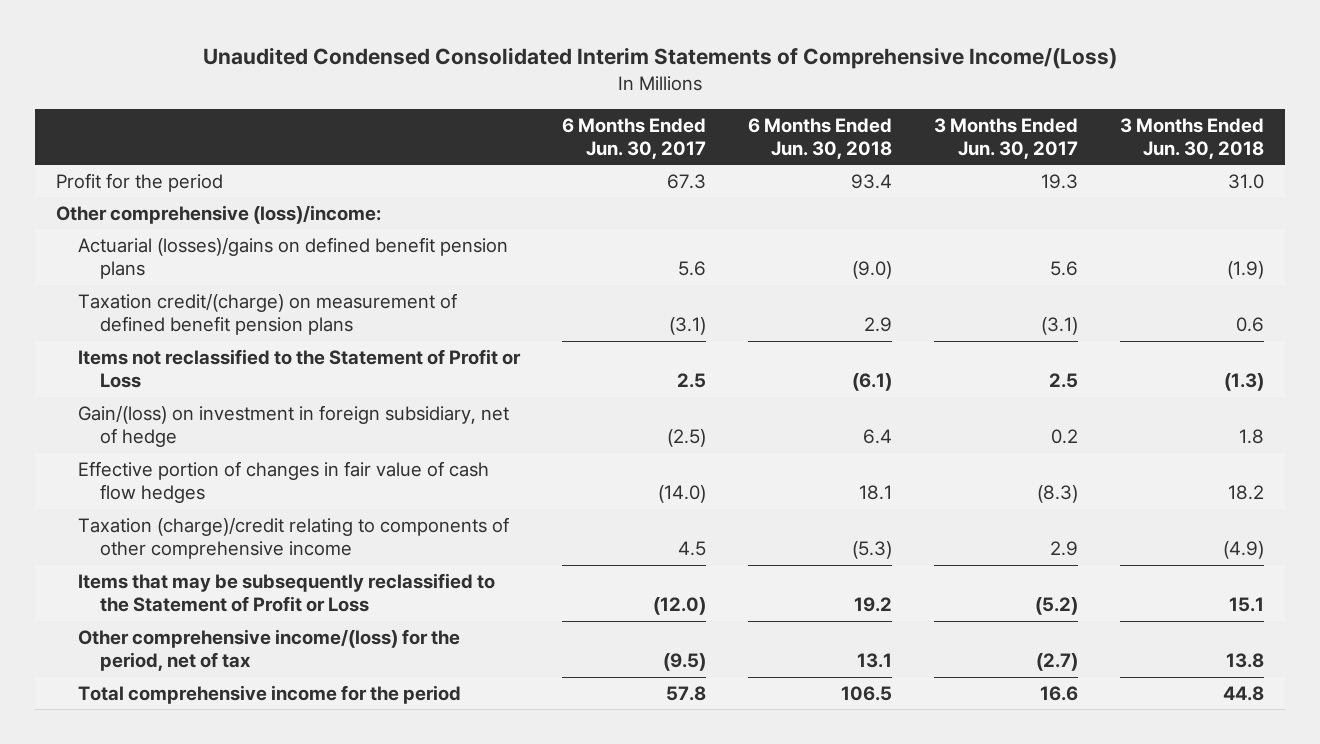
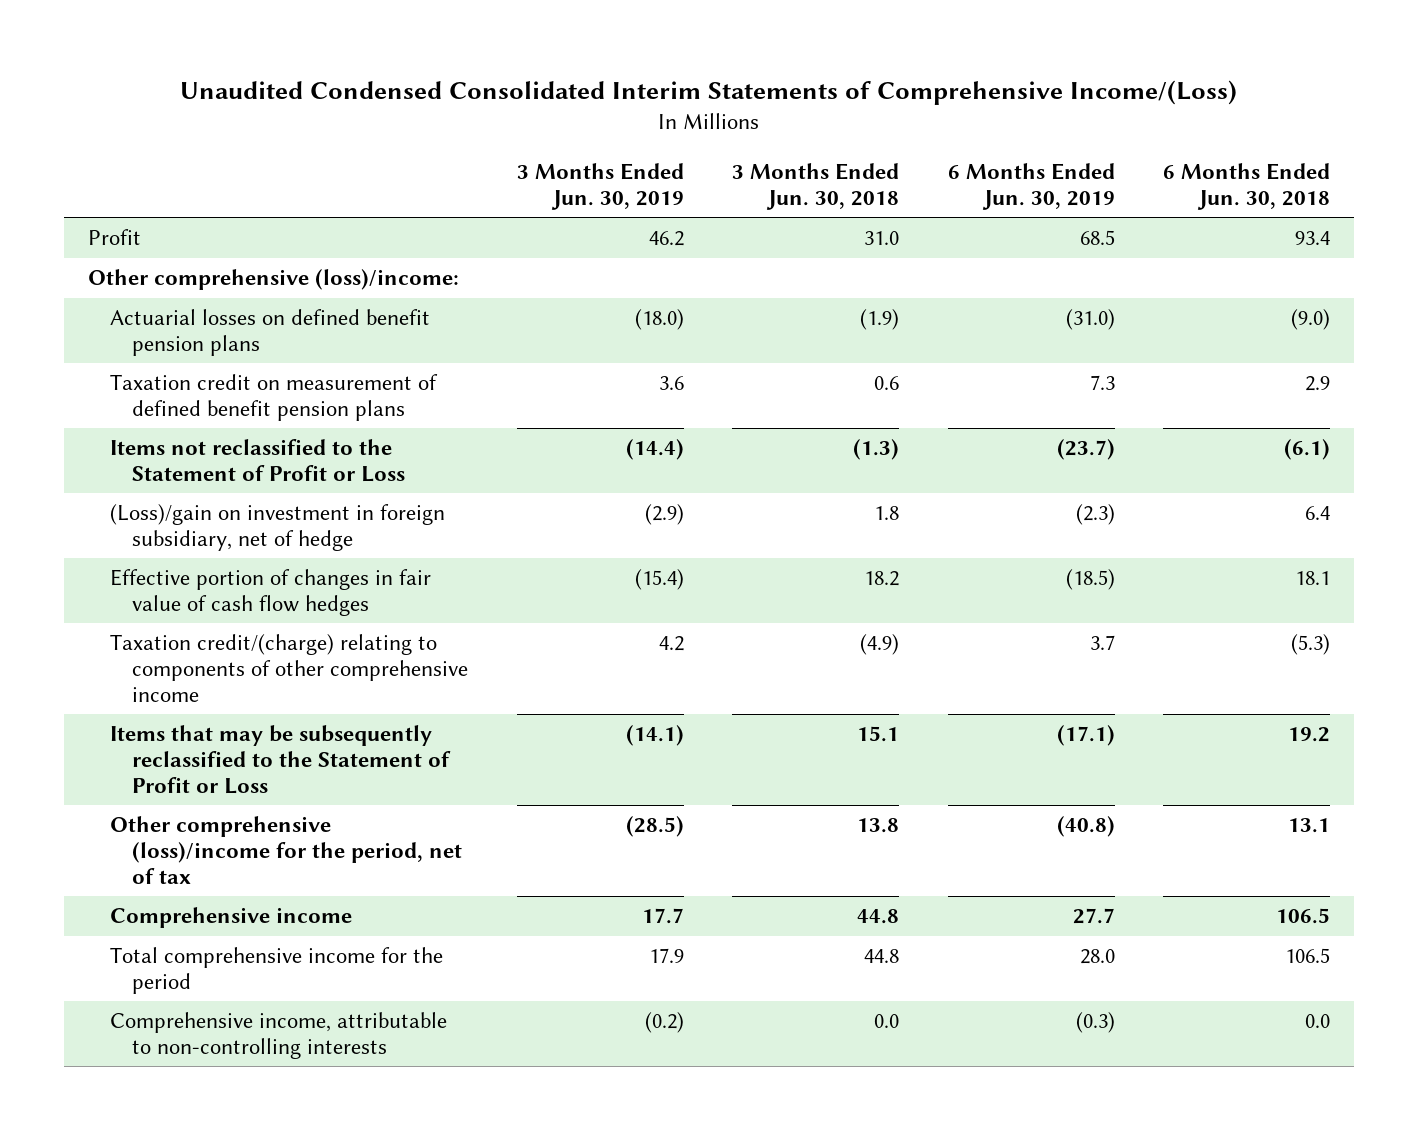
[561,117,706,160] 6 Months Ended Jun. 30, 2017 -> none
[933,117,1078,160] 3 Months Ended Jun. 30, 2017 -> none
none -> [516,162,684,210] 3 Months Ended Jun. 30, 2019
none -> [947,162,1115,210] 6 Months Ended Jun. 30, 2019
[56,172,224,192] Profit for the period -> [88,229,142,246] Profit
[77,236,508,280] Actuarial (losses)/gains on defined benefit pension plans -> [110,309,431,357] Actuarial losses on defined benefit pension plans
[77,292,457,336] Taxation credit/(charge) on measurement of defined benefit pension plans -> [110,374,439,422] Taxation credit on measurement of defined benefit pension plans
[77,404,509,448] Gain/(loss) on investment in foreign subsidiary, net of hedge -> [110,504,446,552] (Loss)/gain on investment in foreign subsidiary, net of hedge
[77,516,509,560] Taxation (charge)/credit relating to components of other comprehensive income -> [110,634,469,703] Taxation credit/(charge) relating to components of other comprehensive income
[77,628,460,672] Other comprehensive income/(loss) for the period, net of tax -> [110,816,463,885] Other comprehensive (loss)/income for the period, net of tax
none -> [110,907,353,929] Comprehensive income
none -> [110,1012,448,1060] Comprehensive income, attributable to non-controlling interests

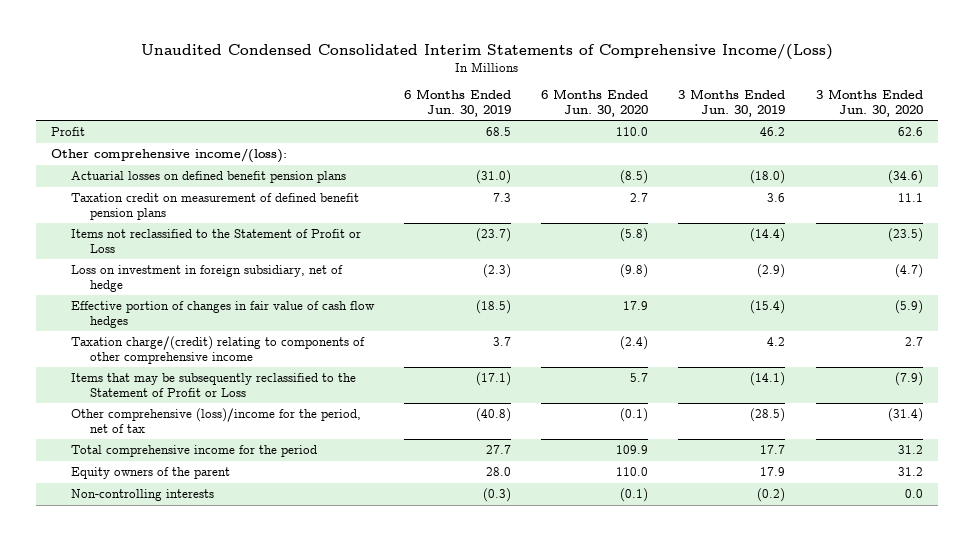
[732,162,900,210] 3 Months Ended Jun. 30, 2018 -> none
[1162,162,1330,210] 6 Months Ended Jun. 30, 2018 -> none
none -> [541,89,649,117] 6 Months Ended Jun. 30, 2020
none -> [815,89,923,117] 3 Months Ended Jun. 30, 2020
[88,269,460,291] Other comprehensive (loss)/income: -> [50,148,287,164] Other comprehensive income/(loss):
[110,504,446,552] (Loss)/gain on investment in foreign subsidiary, net of hedge -> [70,265,343,292] Loss on investment in foreign subsidiary, net of hedge
[110,634,469,703] Taxation credit/(charge) relating to components of other comprehensive income -> [70,336,365,364] Taxation charge/(credit) relating to components of other comprehensive income
[110,907,353,929] Comprehensive income -> [70,445,317,458] Total comprehensive income for the period
[110,947,444,995] Total comprehensive income for the period -> [70,467,230,480] Equity owners of the parent
[110,1012,448,1060] Comprehensive income, attributable to non-controlling interests -> [70,489,214,502] Non-controlling interests

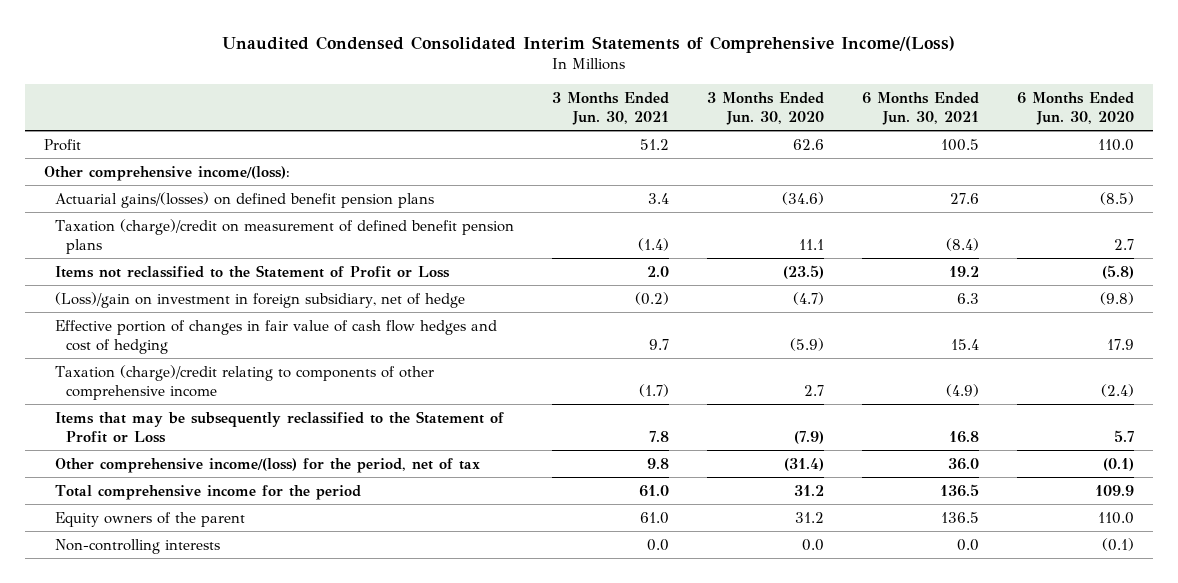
[403,89,511,117] 6 Months Ended Jun. 30, 2019 -> none
[678,89,786,117] 3 Months Ended Jun. 30, 2019 -> none
none -> [551,91,669,126] 3 Months Ended Jun. 30, 2021
none -> [861,91,979,126] 6 Months Ended Jun. 30, 2021
[70,171,346,184] Actuarial losses on defined benefit pension plans -> [54,191,434,208] Actuarial gains/(losses) on defined benefit pension plans
[70,193,359,220] Taxation credit on measurement of defined benefit pension plans -> [54,218,514,255] Taxation (charge)/credit on measurement of defined benefit pension plans
[70,265,343,292] Loss on investment in foreign subsidiary, net of hedge -> [54,291,465,308] (Loss)/gain on investment in foreign subsidiary, net of hedge
[70,301,375,328] Effective portion of changes in fair value of cash flow hedges -> [54,319,497,355] Effective portion of changes in fair value of cash flow hedges and cost of hedging
[70,336,365,364] Taxation charge/(credit) relating to components of other comprehensive income -> [54,364,434,401] Taxation (charge)/credit relating to components of other comprehensive income
[70,408,361,433] Other comprehensive (loss)/income for the period, net of tax -> [54,457,480,473] Other comprehensive income/(loss) for the period, net of tax

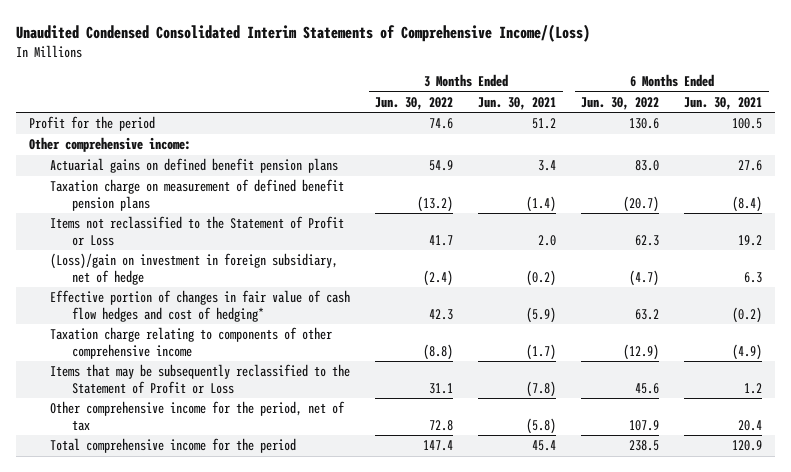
[706,91,824,126] 3 Months Ended Jun. 30, 2020 -> none
[1016,91,1134,126] 6 Months Ended Jun. 30, 2020 -> none
none -> [375,96,454,110] Jun. 30, 2022
none -> [581,96,660,110] Jun. 30, 2022
[43,138,81,151] Profit -> [28,116,155,132] Profit for the period
[43,165,290,181] Other comprehensive income/(loss): -> [28,137,191,153] Other comprehensive income:
[54,191,434,208] Actuarial gains/(losses) on defined benefit pension plans -> [50,158,339,174] Actuarial gains on defined benefit pension plans
[54,218,514,255] Taxation (charge)/credit on measurement of defined benefit pension plans -> [50,179,345,211] Taxation charge on measurement of defined benefit pension plans
[54,511,245,527] Equity owners of the parent -> none
[54,538,220,554] Non-controlling interests -> none
[54,319,497,355] Effective portion of changes in fair value of cash flow hedges and cost of hedging -> [50,290,351,322] Effective portion of changes in fair value of cash flow hedges and cost of hedging*
[648,339,669,351] 9.7 -> [526,306,557,323] (5.9)
[950,339,979,351] 15.4 -> [732,306,763,323] (0.2)
[54,364,434,401] Taxation (charge)/credit relating to components of other comprehensive income -> [50,327,333,359] Taxation charge relating to components of other comprehensive income
[648,431,669,443] 7.8 -> [526,380,557,397] (7.8)
[948,431,979,444] 16.8 -> [744,382,763,394] 1.2
[54,457,480,473] Other comprehensive income/(loss) for the period, net of tax -> [50,401,346,431] Other comprehensive income for the period, net of tax
[646,457,669,469] 9.8 -> [526,417,557,434] (5.8)
[947,457,979,470] 36.0 -> [738,419,763,431] 20.4
[638,484,669,497] 61.0 -> [532,440,557,452] 45.4
[939,483,979,497] 136.5 -> [732,440,763,452] 120.9

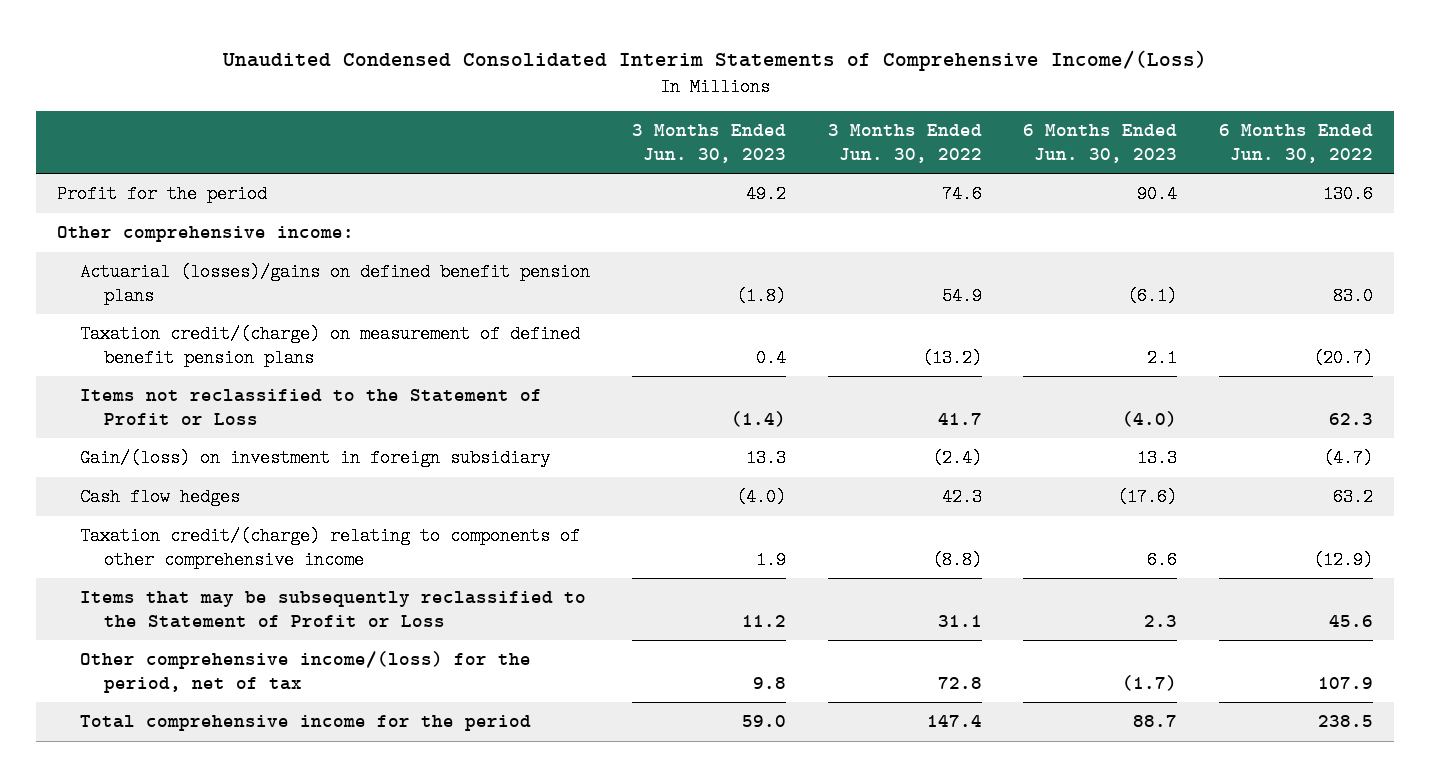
[478,96,557,110] Jun. 30, 2021 -> none
[684,96,763,110] Jun. 30, 2021 -> none
none -> [631,124,786,163] 3 Months Ended Jun. 30, 2023
none -> [1023,124,1178,163] 6 Months Ended Jun. 30, 2023
[50,158,339,174] Actuarial gains on defined benefit pension plans -> [80,263,591,305] Actuarial (losses)/gains on defined benefit pension plans
[50,179,345,211] Taxation charge on measurement of defined benefit pension plans -> [80,325,581,367] Taxation credit/(charge) on measurement of defined benefit pension plans
[50,253,339,285] (Loss)/gain on investment in foreign subsidiary, net of hedge -> [80,449,551,468] Gain/(loss) on investment in foreign subsidiary
[50,290,351,322] Effective portion of changes in fair value of cash flow hedges and cost of hedging* -> [80,488,241,507] Cash flow hedges
[50,327,333,359] Taxation charge relating to components of other comprehensive income -> [80,527,581,569] Taxation credit/(charge) relating to components of other comprehensive income
[50,401,346,431] Other comprehensive income for the period, net of tax -> [80,651,532,693] Other comprehensive income/(loss) for the period, net of tax

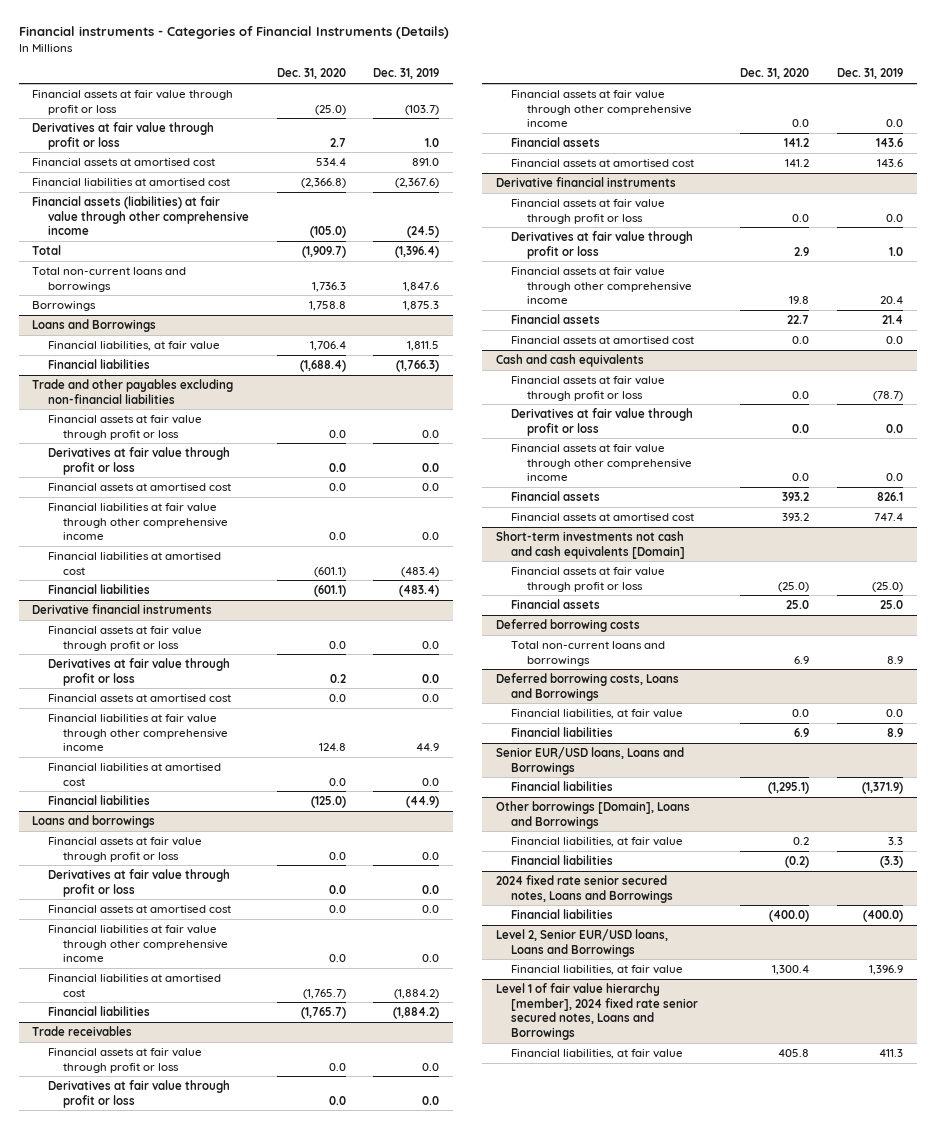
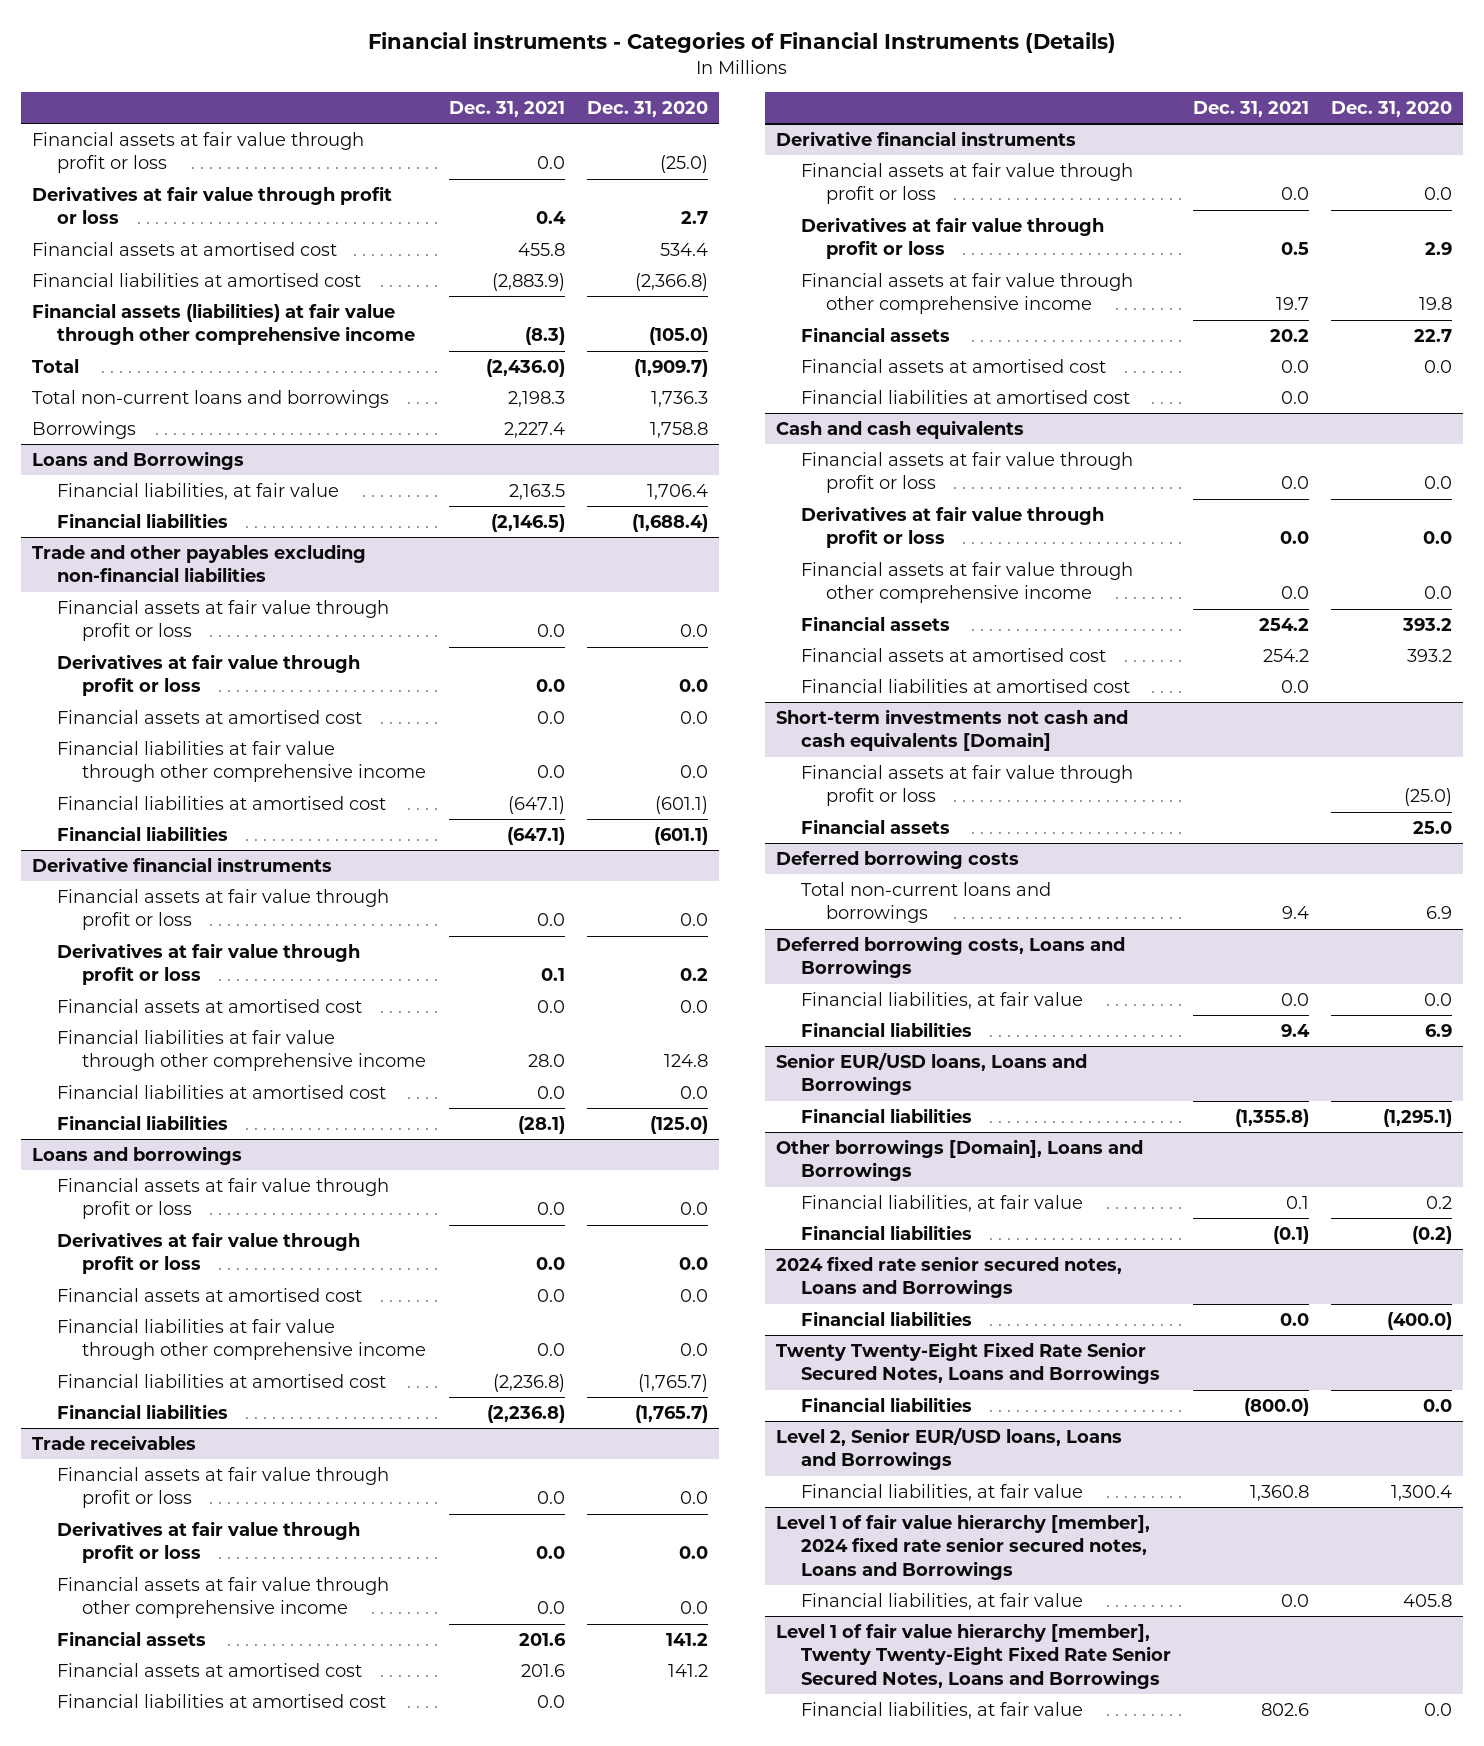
[373,68,440,80] Dec. 31, 2019 -> none
none -> [449,100,566,117] Dec. 31, 2021
none -> [57,1693,387,1708] Financial liabilities at amortised cost
none -> [800,389,1130,404] Financial liabilities at amortised cost
none -> [800,678,1130,693] Financial liabilities at amortised cost
none -> [775,1341,1160,1385] Twenty Twenty-Eight Fixed Rate Senior Secured Notes, Loans and Borrowings
none -> [800,1396,972,1412] Financial liabilities
none -> [775,1622,1171,1689] Level 1 of fair value hierarchy [member], Twenty Twenty-Eight Fixed Rate Senior Secured Notes, Loans and Borrowings
none -> [800,1701,1083,1719] Financial liabilities, at fair value

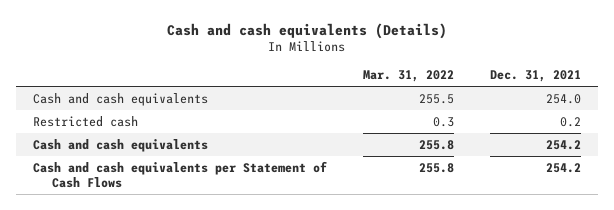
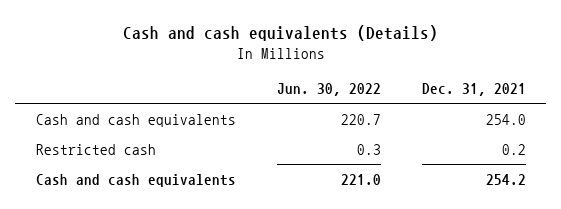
[363,70,455,83] Mar. 31, 2022 -> none
none -> [276,82,381,96] Jun. 30, 2022
[33,160,328,188] Cash and cash equivalents per Statement of Cash Flows -> none

